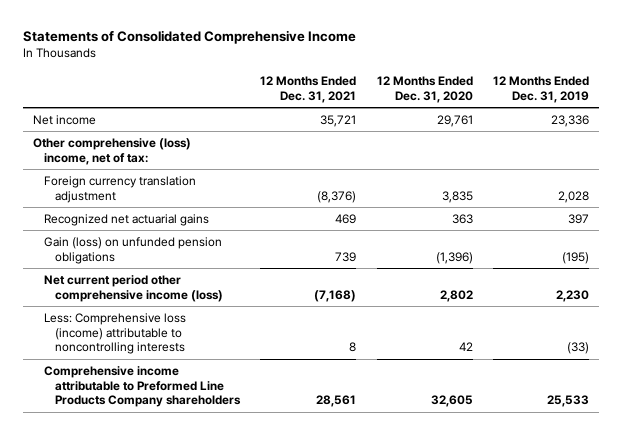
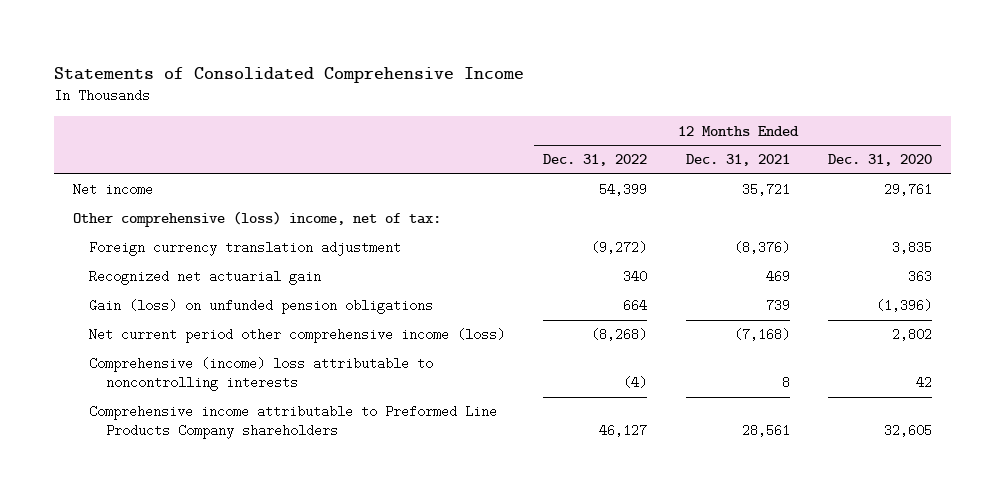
[492,76,589,103] 12 Months Ended Dec. 31, 2019 -> none
none -> [543,154,648,167] Dec. 31, 2022
[44,213,210,226] Recognized net actuarial gains -> [89,270,322,286] Recognized net actuarial gain
[44,312,187,355] Less: Comprehensive loss (income) attributable to noncontrolling interests -> [89,357,434,392] Comprehensive (income) loss attributable to noncontrolling interests

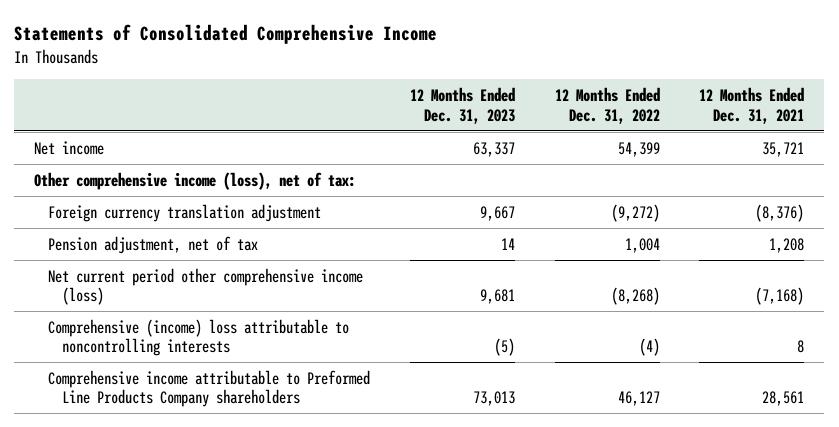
[827,154,932,167] Dec. 31, 2020 -> none
none -> [409,87,515,124] 12 Months Ended Dec. 31, 2023
[72,211,441,228] Other comprehensive (loss) income, net of tax: -> [34,171,357,190] Other comprehensive income (loss), net of tax:
[89,270,322,286] Recognized net actuarial gain -> none
[89,299,434,315] Gain (loss) on unfunded pension obligations -> none
none -> [48,235,259,254] Pension adjustment, net of tax

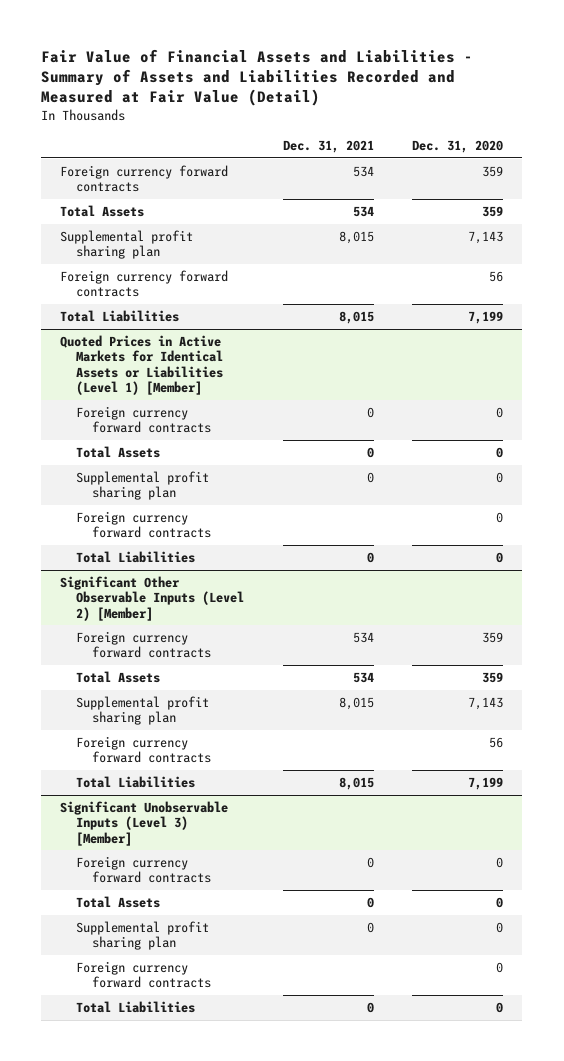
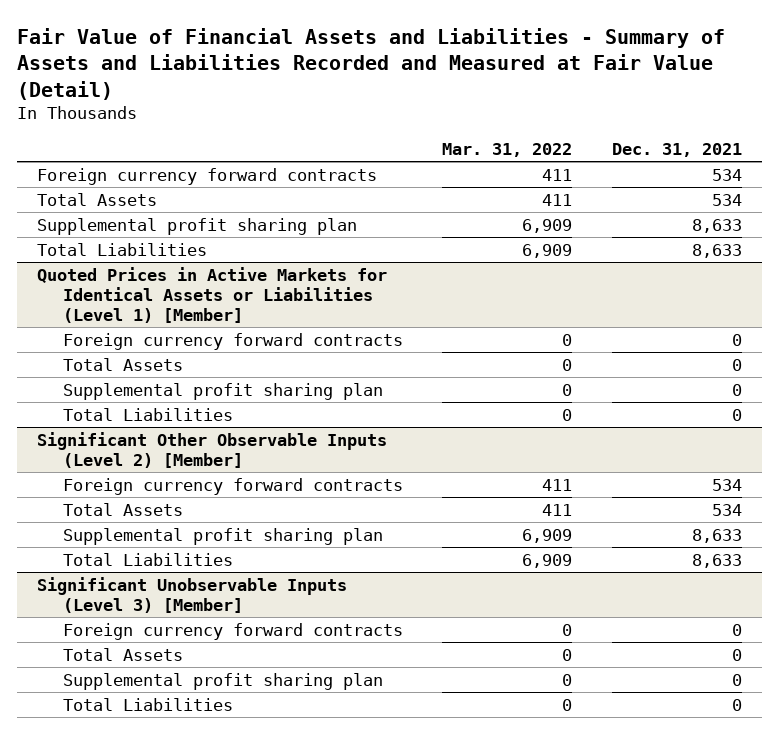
[412,139,504,153] Dec. 31, 2020 -> none
none -> [442,143,573,158] Mar. 31, 2022
[60,270,229,298] Foreign currency forward contracts -> none
[338,231,374,245] 8,015 -> [691,218,742,233] 8,633
[338,311,374,325] 8,015 -> [691,243,742,258] 8,633
[76,511,212,539] Foreign currency forward contracts -> none
[76,736,212,764] Foreign currency forward contracts -> none
[338,697,374,711] 8,015 -> [691,528,742,543] 8,633
[338,777,374,791] 8,015 -> [691,553,742,568] 8,633
[76,961,212,989] Foreign currency forward contracts -> none

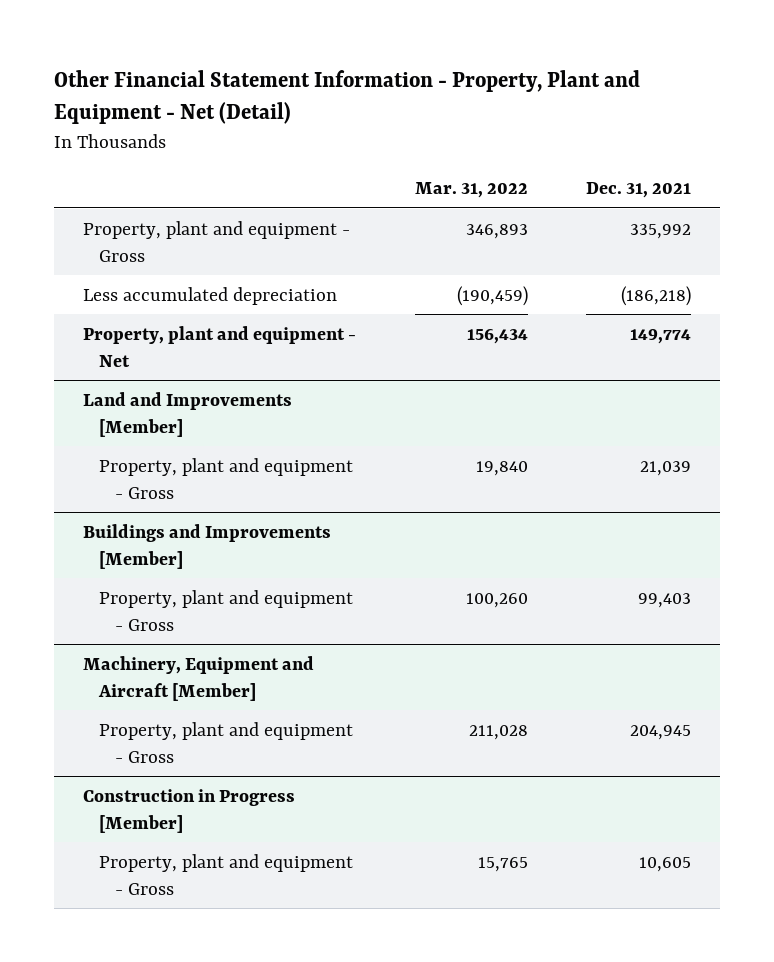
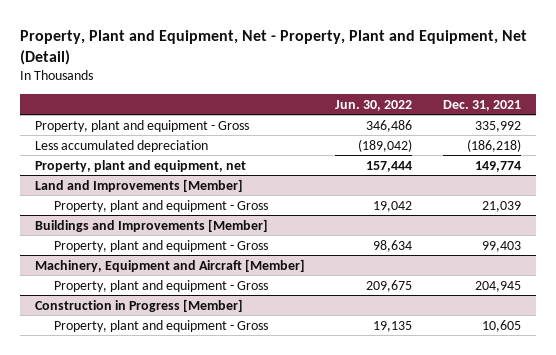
[54,69,641,125] Other Financial Statement Information - Property, Plant and Equipment - Net (Detail) -> [19,30,527,66] Property, Plant and Equipment, Net - Property, Plant and Equipment, Net (Detail)
[414,182,528,199] Mar. 31, 2022 -> none
none -> [335,99,413,111] Jun. 30, 2022
[83,325,357,367] Property, plant and equipment - Net -> [35,159,247,172] Property, plant and equipment, net

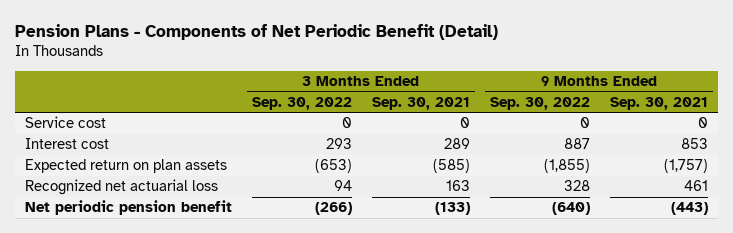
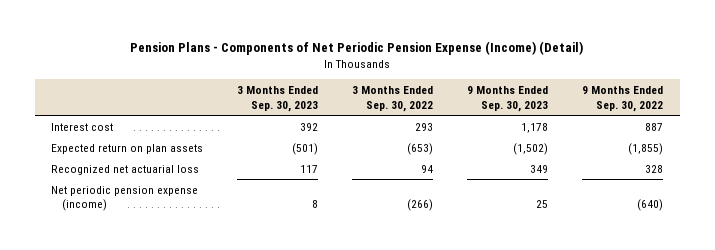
[14,23,498,40] Pension Plans - Components of Net Periodic Benefit (Detail) -> [130,41,584,56] Pension Plans - Components of Net Periodic Pension Expense (Income) (Detail)
[371,96,470,110] Sep. 30, 2021 -> none
[610,96,709,110] Sep. 30, 2021 -> none
none -> [237,86,319,112] 3 Months Ended Sep. 30, 2023
none -> [467,86,549,112] 9 Months Ended Sep. 30, 2023
[24,116,106,129] Service cost -> none
[24,200,232,216] Net periodic pension benefit -> [51,185,199,212] Net periodic pension expense (income)

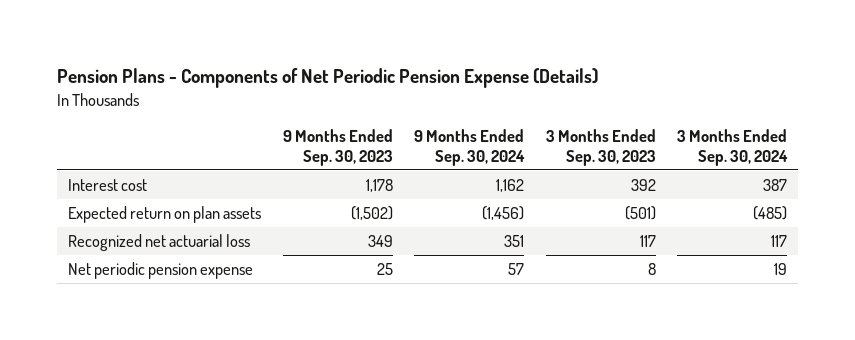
[130,41,584,56] Pension Plans - Components of Net Periodic Pension Expense (Income) (Detail) -> [57,68,599,89] Pension Plans - Components of Net Periodic Pension Expense (Details)
[352,86,434,112] 3 Months Ended Sep. 30, 2022 -> none
[582,86,664,112] 9 Months Ended Sep. 30, 2022 -> none
none -> [414,128,526,166] 9 Months Ended Sep. 30, 2024
none -> [677,128,789,166] 3 Months Ended Sep. 30, 2024
[51,185,199,212] Net periodic pension expense (income) -> [68,261,254,279] Net periodic pension expense

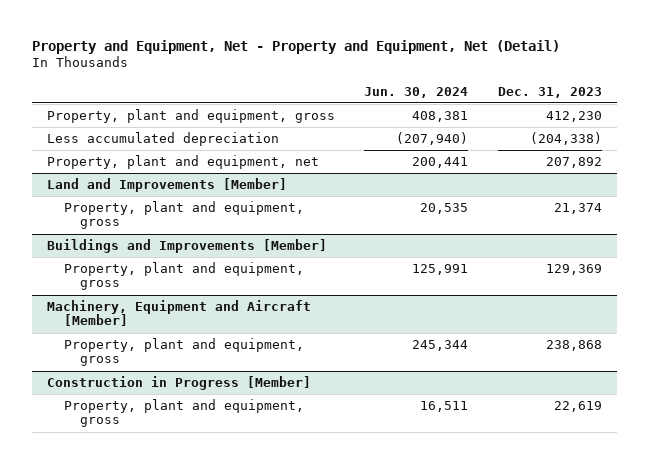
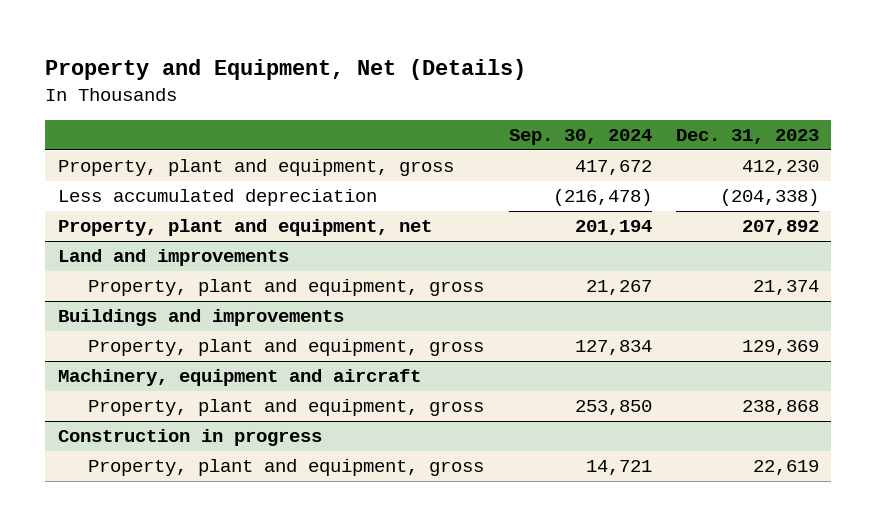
[31,39,560,54] Property and Equipment, Net - Property and Equipment, Net (Detail) -> [45,59,527,81] Property and Equipment, Net (Details)
[364,86,469,98] Jun. 30, 2024 -> none
none -> [508,129,652,146] Sep. 30, 2024
[46,178,287,193] Land and Improvements [Member] -> [57,249,289,267] Land and improvements
[46,239,327,254] Buildings and Improvements [Member] -> [57,309,344,327] Buildings and improvements
[46,300,311,327] Machinery, Equipment and Aircraft [Member] -> [57,369,421,387] Machinery, equipment and aircraft
[46,376,311,391] Construction in Progress [Member] -> [57,429,322,447] Construction in progress

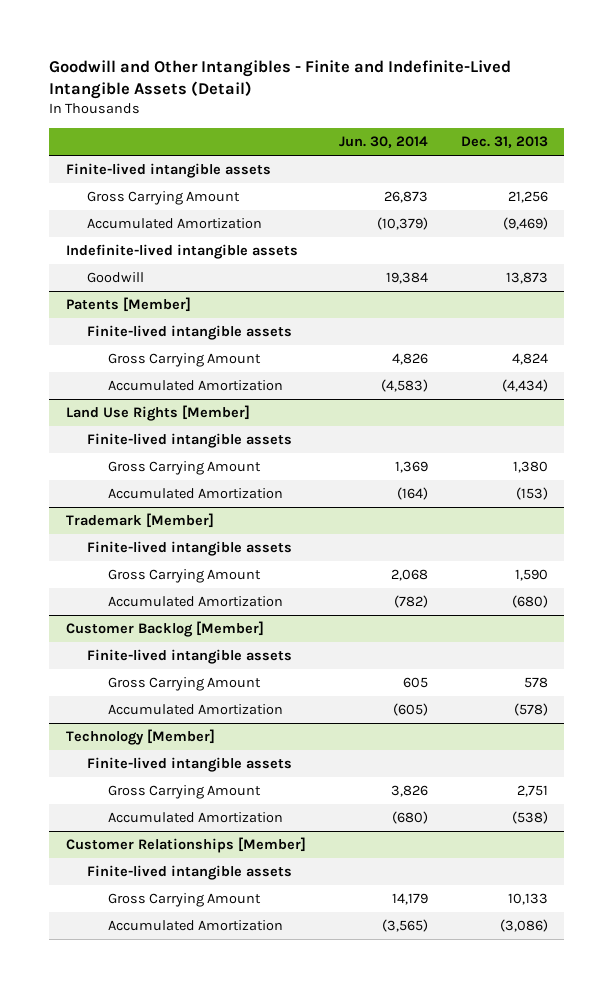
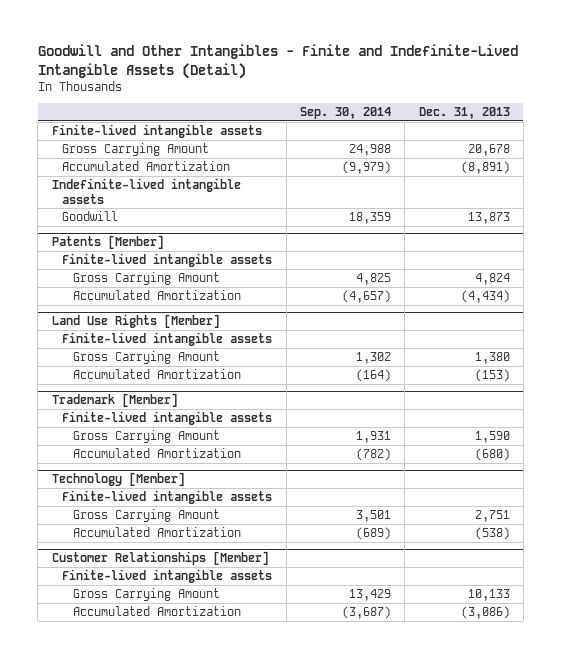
[338,136,428,149] Jun. 30, 2014 -> none
none -> [299,106,391,119] Sep. 30, 2014
[507,191,548,204] 21,256 -> [467,144,510,157] 20,678
[502,217,548,231] (9,469) -> [460,161,510,175] (8,891)
[65,621,264,638] Customer Backlog [Member] -> none
[86,649,292,665] Finite-lived intangible assets -> none
[107,677,261,692] Gross Carrying Amount -> none
[107,704,283,716] Accumulated Amortization -> none

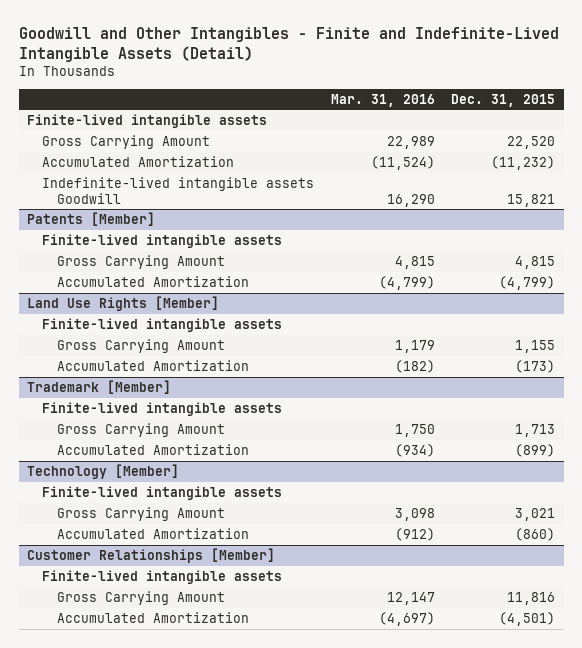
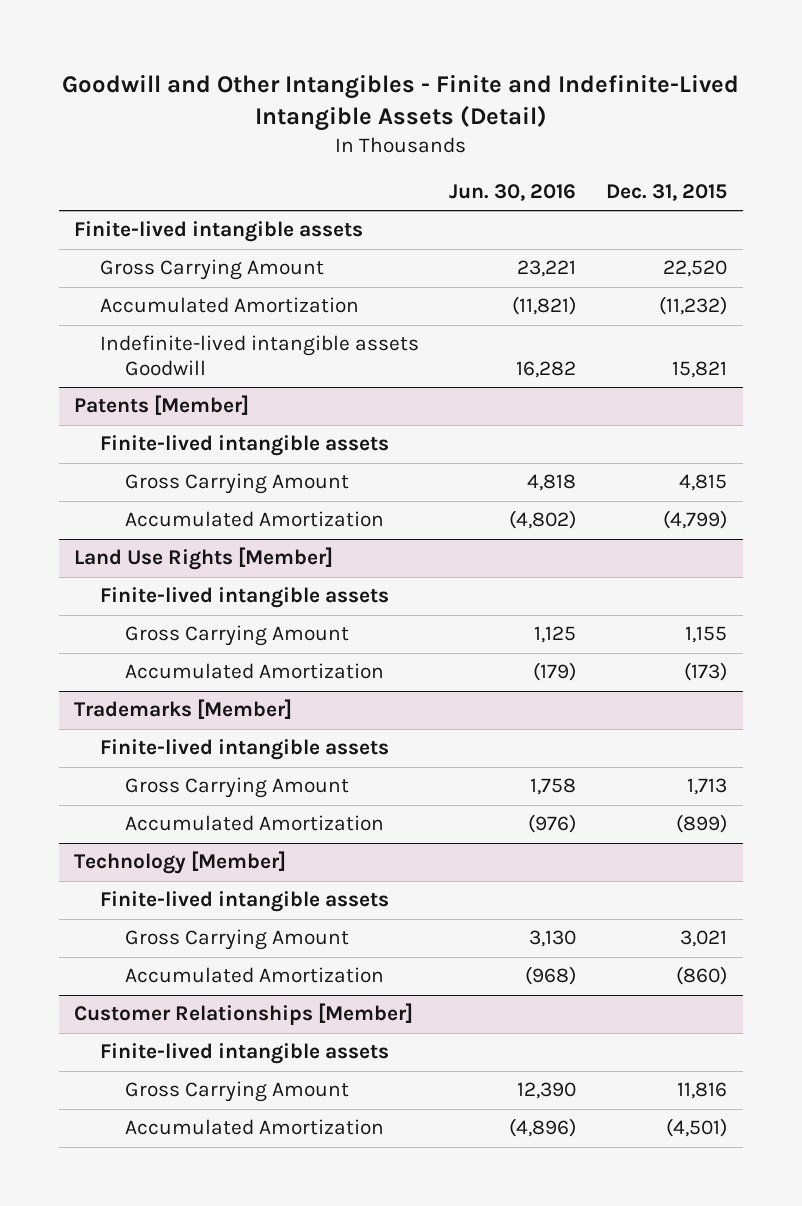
[330,93,435,107] Mar. 31, 2016 -> none
none -> [448,184,576,202] Jun. 30, 2016
[26,379,171,394] Trademark [Member] -> [74,699,293,720] Trademarks [Member]

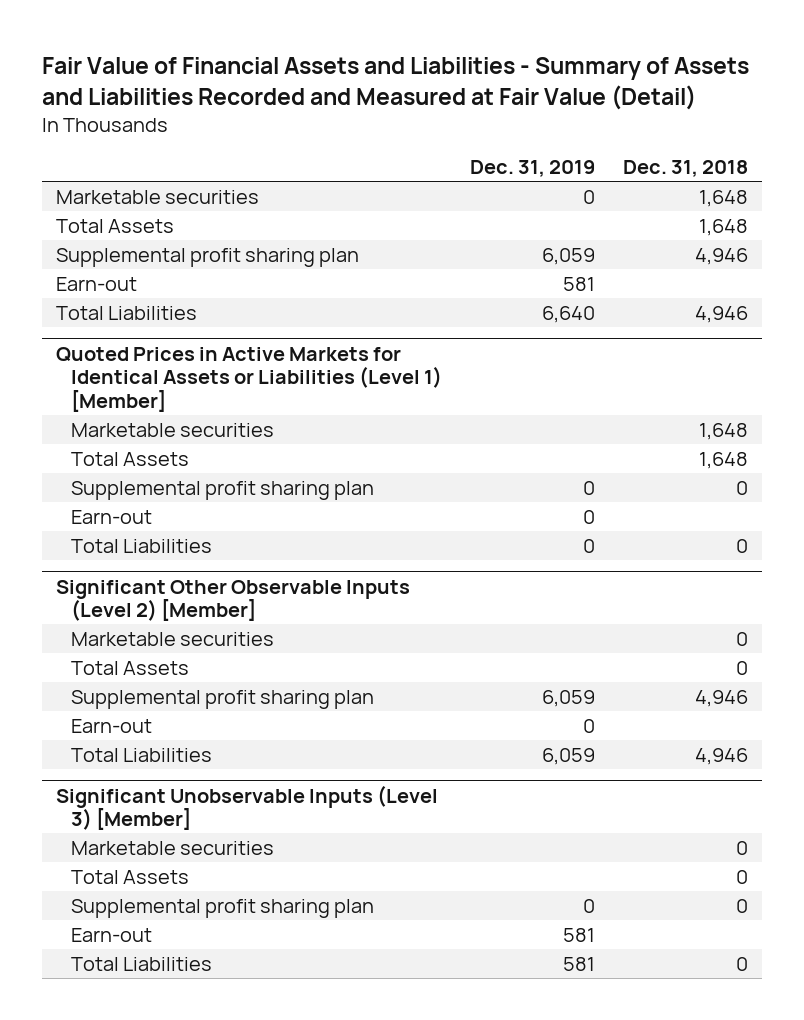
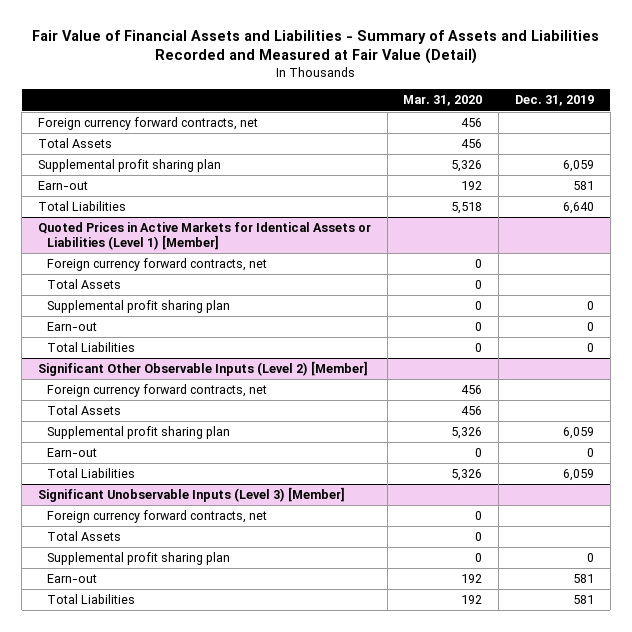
[623,160,749,178] Dec. 31, 2018 -> none
none -> [403,95,483,107] Mar. 31, 2020
[56,189,260,204] Marketable securities -> none
none -> [37,116,258,130] Foreign currency forward contracts, net
[70,422,274,437] Marketable securities -> none
none -> [47,257,268,271] Foreign currency forward contracts, net
[70,631,274,646] Marketable securities -> none
none -> [47,383,268,397] Foreign currency forward contracts, net
[70,840,274,855] Marketable securities -> none
none -> [47,509,268,523] Foreign currency forward contracts, net

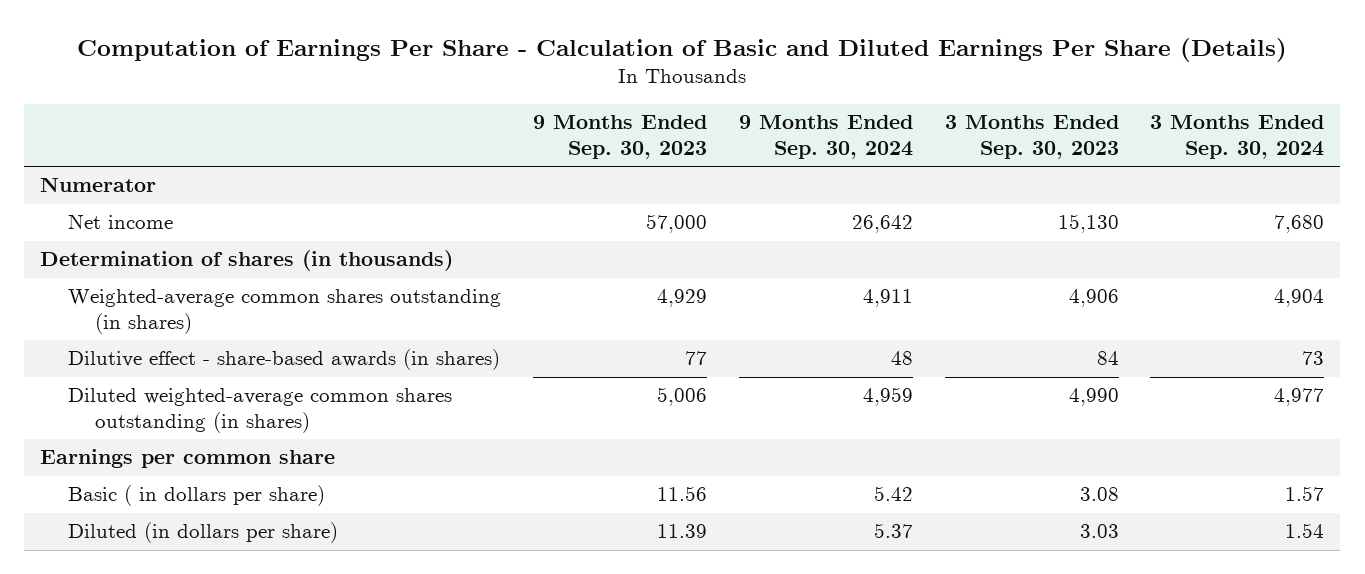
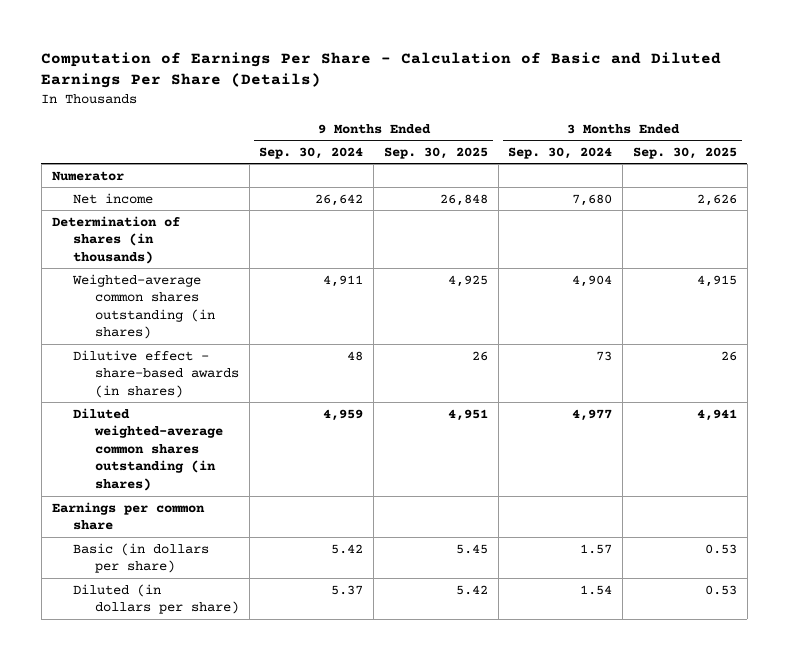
[532,115,707,160] 9 Months Ended Sep. 30, 2023 -> none
[944,115,1119,160] 3 Months Ended Sep. 30, 2023 -> none
none -> [383,146,488,159] Sep. 30, 2025
none -> [632,146,737,159] Sep. 30, 2025
[67,485,325,507] Basic ( in dollars per share) -> [73,542,210,574] Basic (in dollars per share)

